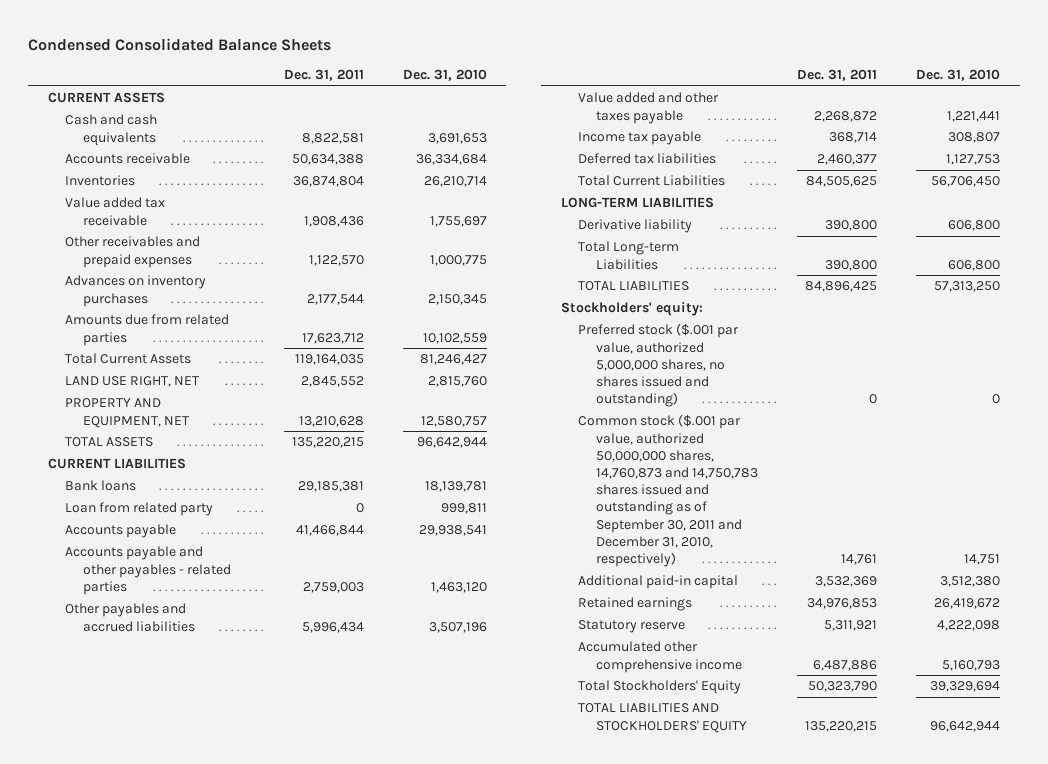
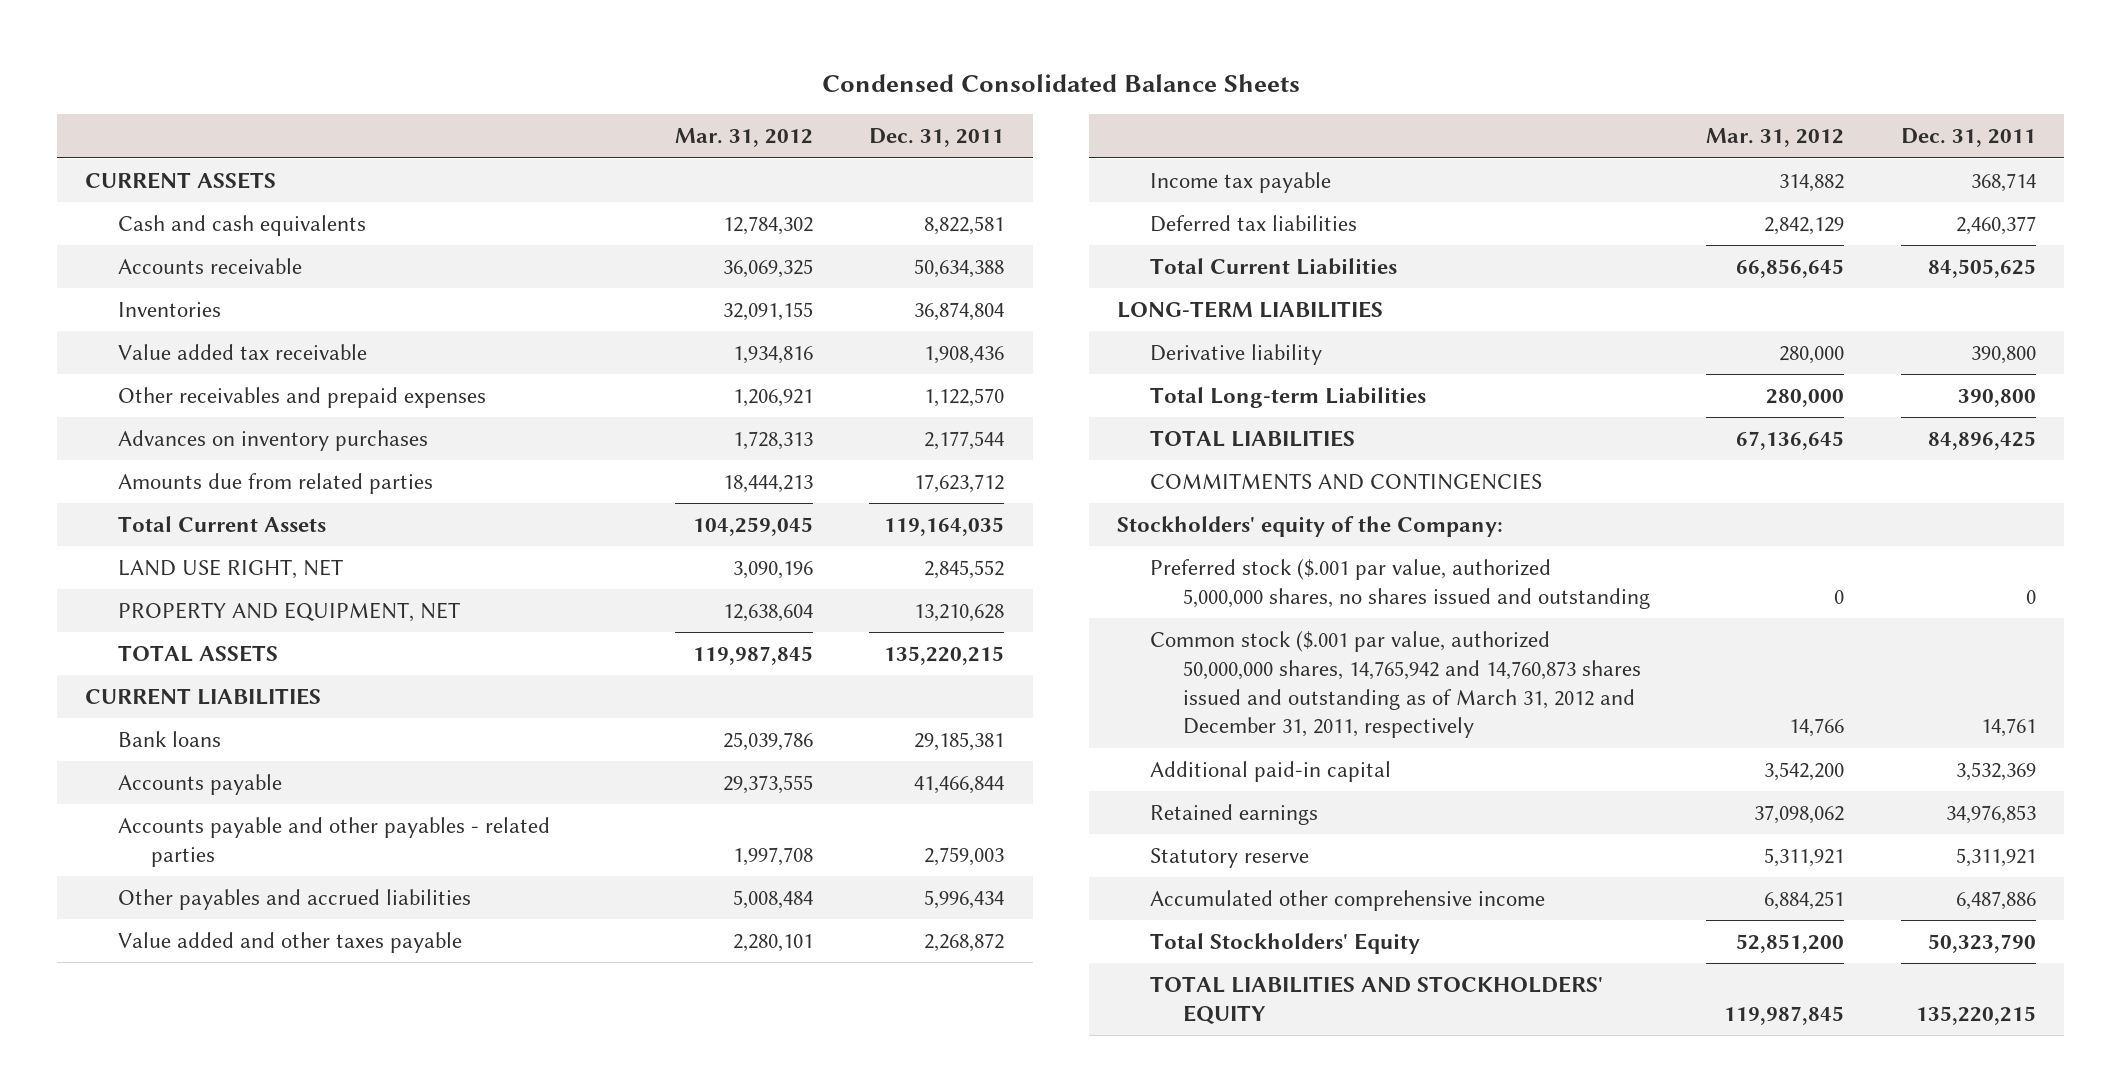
[402,69,487,82] Dec. 31, 2010 -> none
none -> [674,128,813,148] Mar. 31, 2012
[65,502,214,517] Loan from related party -> none
none -> [1149,472,1542,490] COMMITMENTS AND CONTINGENCIES
[560,302,703,317] Stockholders' equity: -> [1116,515,1503,537] Stockholders' equity of the Company:
[578,323,740,408] Preferred stock ($.001 par value, authorized 5,000,000 shares, no shares issued and outstanding) -> [1149,558,1650,609] Preferred stock ($.001 par value, authorized 5,000,000 shares, no shares issued and outstanding
[578,414,758,567] Common stock ($.001 par value, authorized 50,000,000 shares, 14,760,873 and 14,750,783 shares issued and outstanding as of September 30, 2011 and December 31, 2010, respectively) -> [1149,630,1641,739] Common stock ($.001 par value, authorized 50,000,000 shares, 14,765,942 and 14,760,873 shares issued and outstanding as of March 31, 2012 and December 31, 2011, respectively

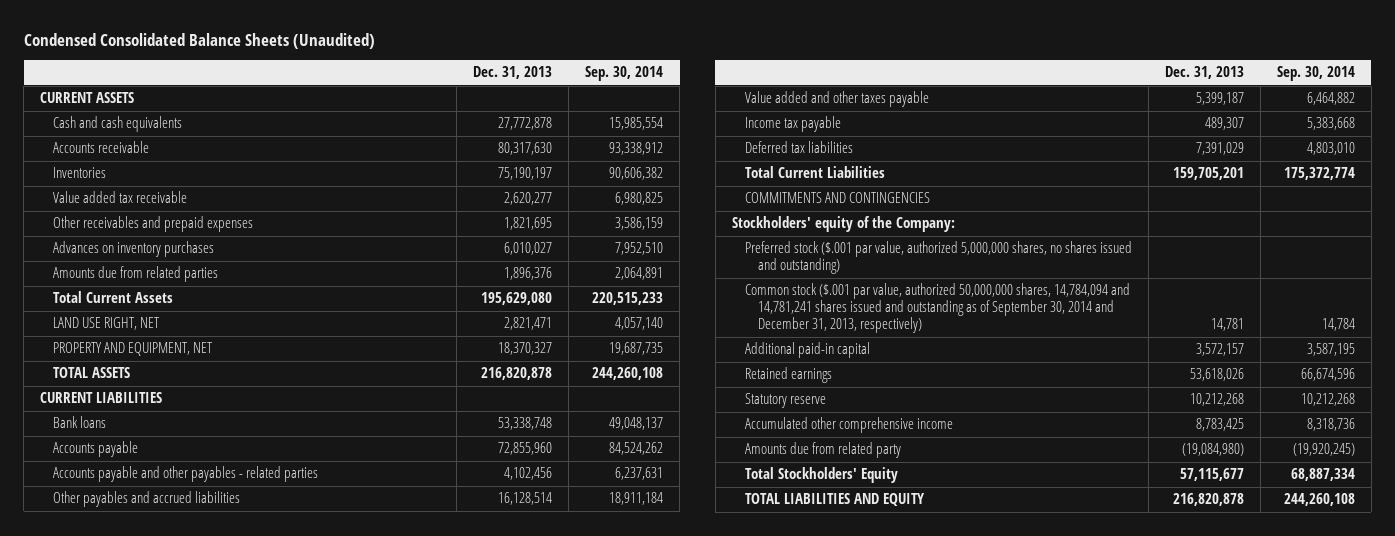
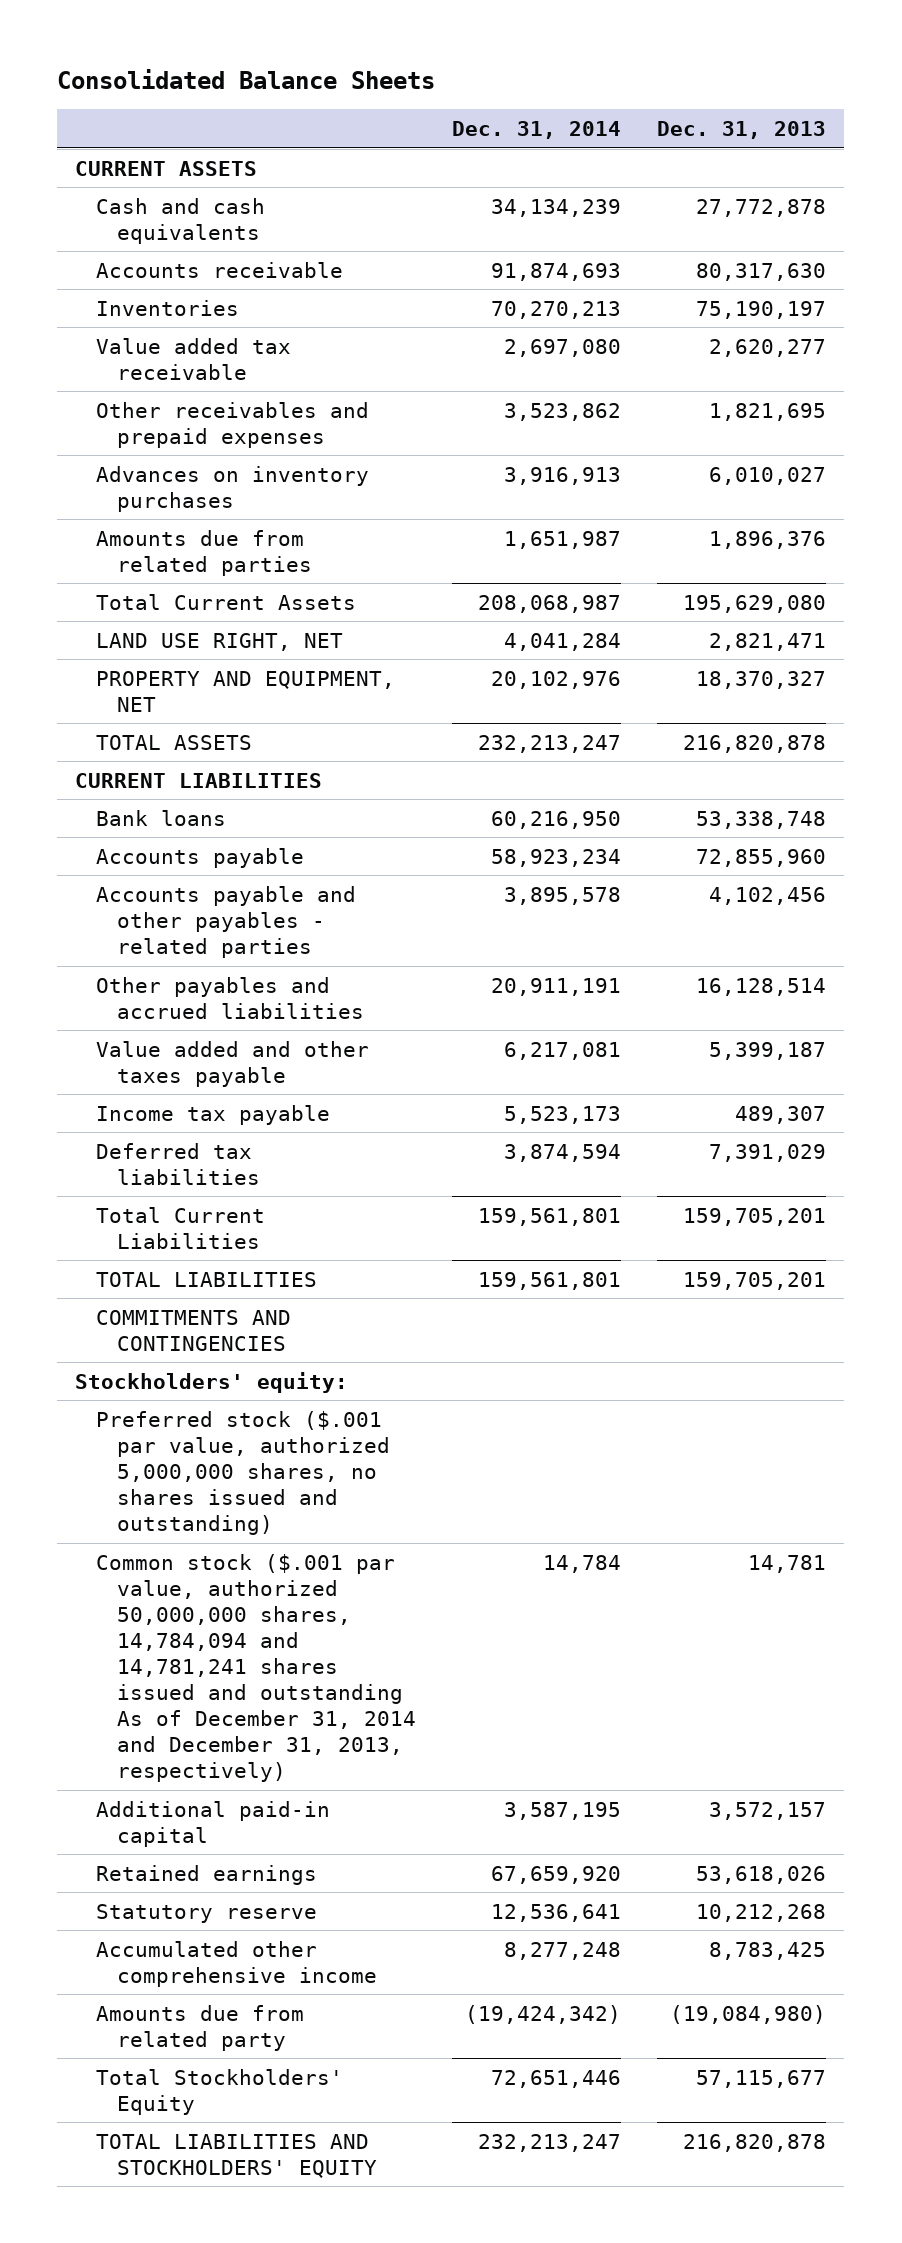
[23,32,375,49] Condensed Consolidated Balance Sheets (Unaudited) -> [57,69,436,90] Consolidated Balance Sheets
[585,66,664,82] Sep. 30, 2014 -> none
none -> [451,121,621,140] Dec. 31, 2014
none -> [96,1271,318,1287] TOTAL LIABILITIES
[731,216,955,233] Stockholders' equity of the Company: -> [75,1371,349,1393] Stockholders' equity:
[744,283,1130,334] Common stock ($.001 par value, authorized 50,000,000 shares, 14,784,094 and 14,781,241 shares issued and outstanding as of September 30, 2014 and December 31, 2013, respectively) -> [96,1553,416,1783] Common stock ($.001 par value, authorized 50,000,000 shares, 14,784,094 and 14,781,241 shares issued and outstanding As of December 31, 2014 and December 31, 2013, respectively)
[744,493,925,507] TOTAL LIABILITIES AND EQUITY -> [96,2133,377,2178] TOTAL LIABILITIES AND STOCKHOLDERS' EQUITY

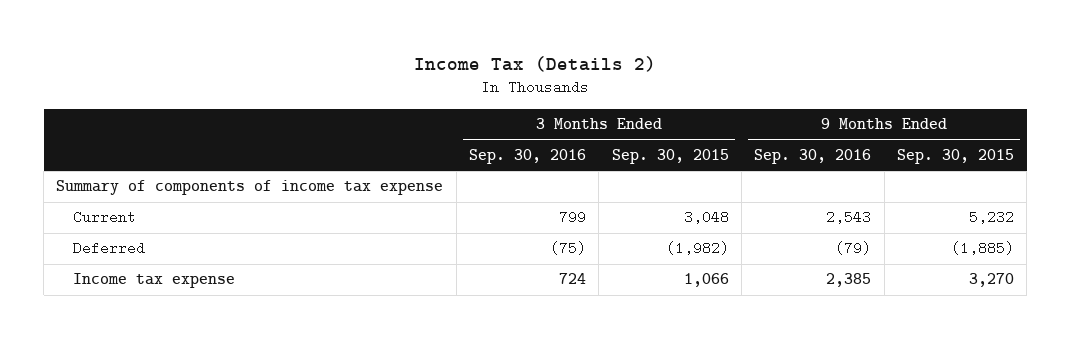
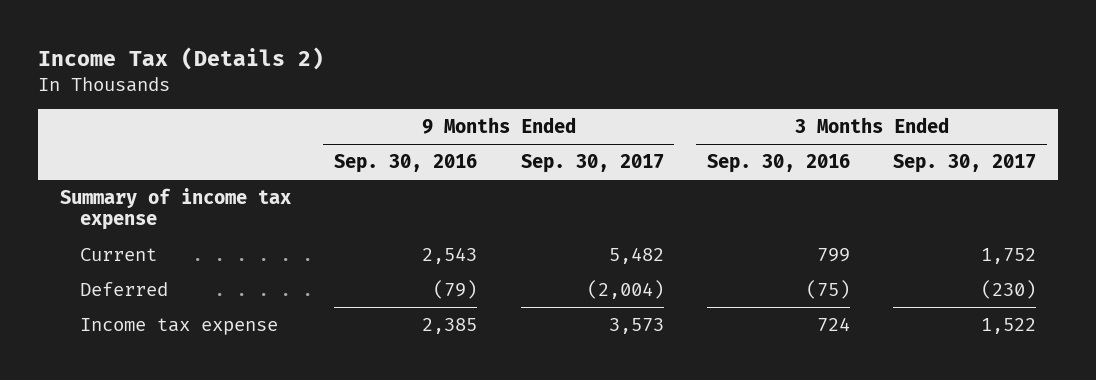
[611,149,729,165] Sep. 30, 2015 -> none
[896,149,1014,165] Sep. 30, 2015 -> none
none -> [520,154,664,174] Sep. 30, 2017
none -> [893,154,1037,174] Sep. 30, 2017
[56,180,444,196] Summary of components of income tax expense -> [59,187,291,231] Summary of income tax expense

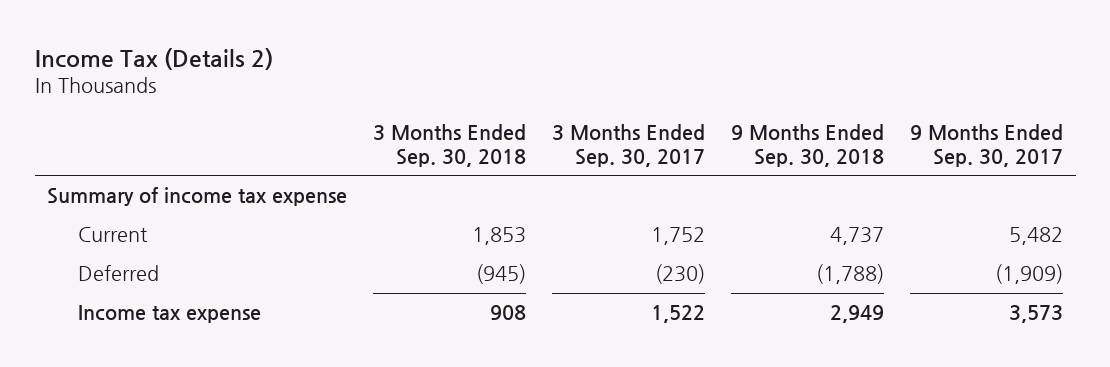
[334,154,478,174] Sep. 30, 2016 -> none
[706,154,850,174] Sep. 30, 2016 -> none
none -> [373,123,527,168] 3 Months Ended Sep. 30, 2018
none -> [731,123,885,168] 9 Months Ended Sep. 30, 2018
[586,279,664,299] (2,004) -> [994,264,1063,285] (1,909)

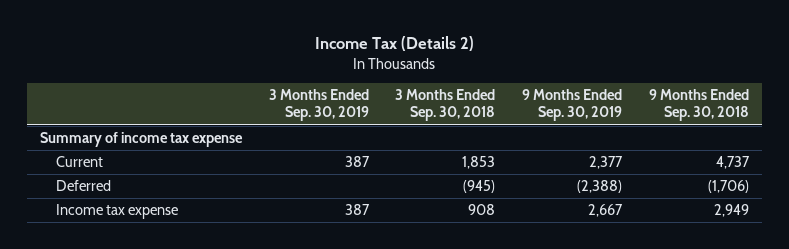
[552,123,706,168] 3 Months Ended Sep. 30, 2017 -> none
[909,123,1063,168] 9 Months Ended Sep. 30, 2017 -> none
none -> [268,89,369,122] 3 Months Ended Sep. 30, 2019
none -> [522,89,623,122] 9 Months Ended Sep. 30, 2019
[816,264,885,285] (1,788) -> [707,180,749,194] (1,706)

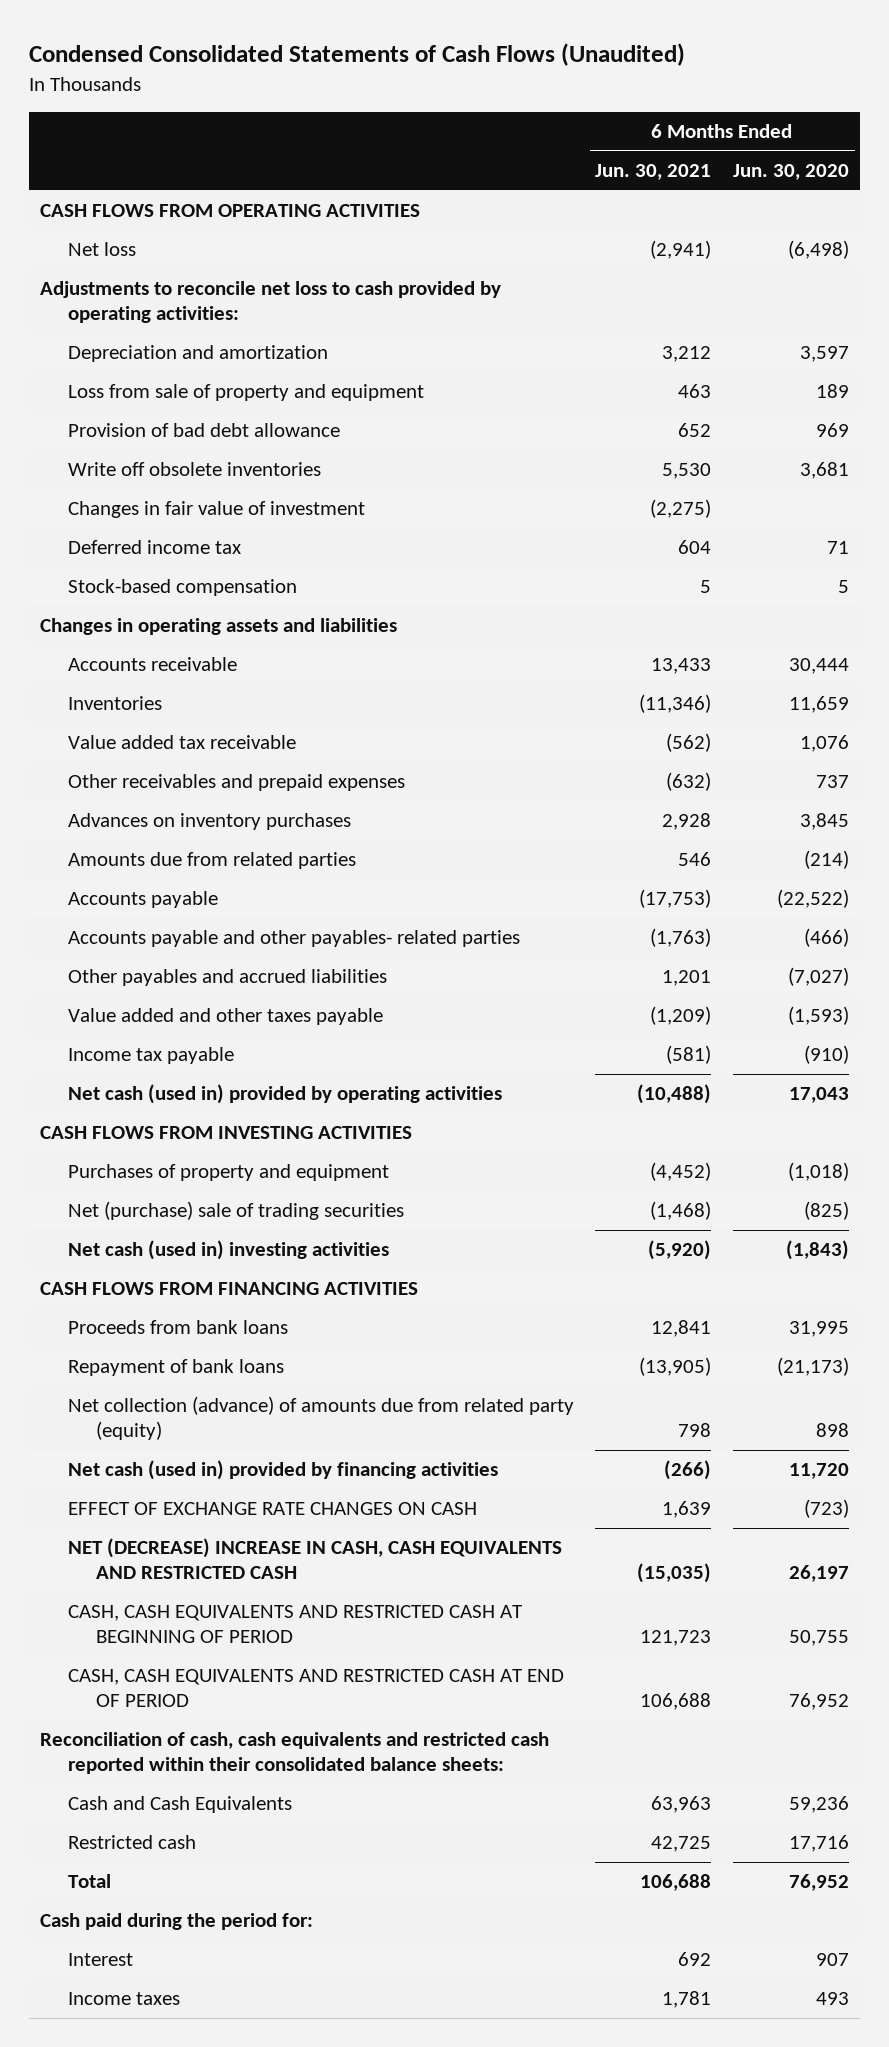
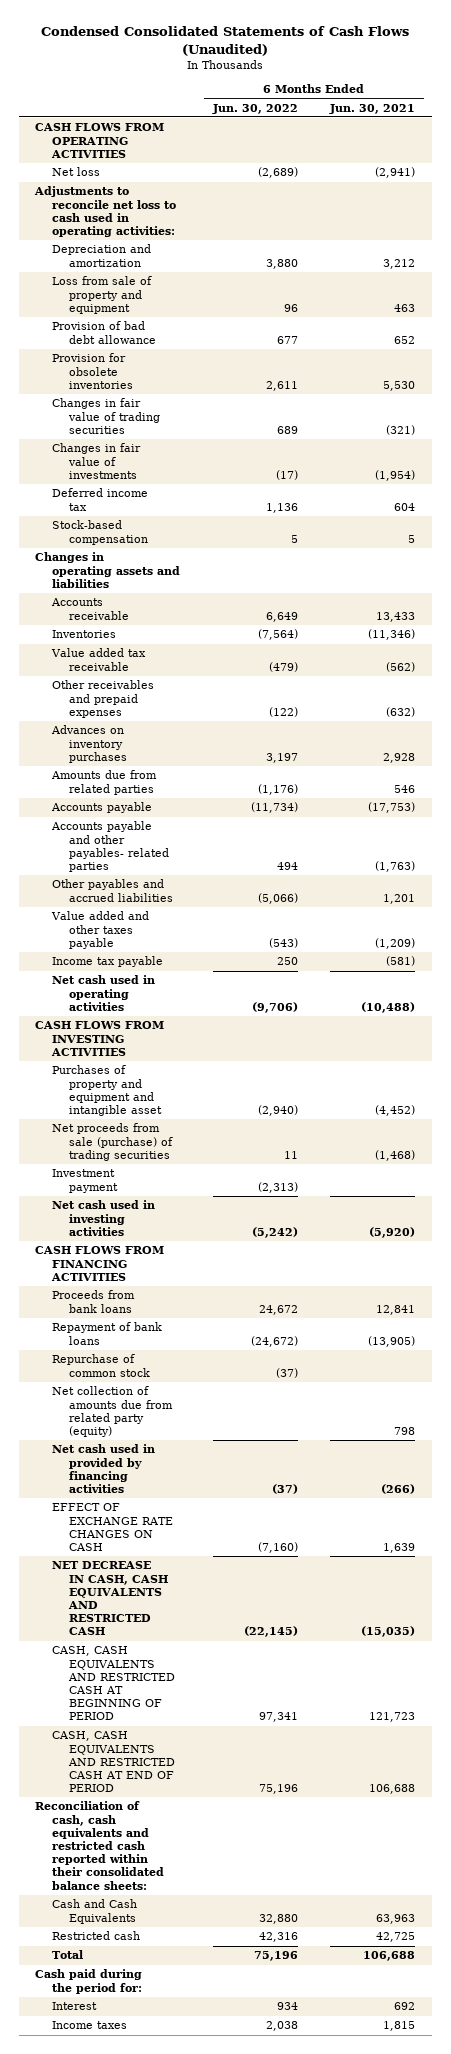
[733,164,850,181] Jun. 30, 2020 -> none
none -> [211,103,298,114] Jun. 30, 2022
[39,281,501,324] Adjustments to reconcile net loss to cash provided by operating activities: -> [34,186,176,237] Adjustments to reconcile net loss to cash used in operating activities:
[67,462,321,477] Write off obsolete inventories -> [51,353,133,389] Provision for obsolete inventories
none -> [51,398,160,434] Changes in fair value of trading securities
[67,501,365,519] Changes in fair value of investment -> [51,443,141,479] Changes in fair value of investments
[650,499,712,519] (2,275) -> [375,469,416,481] (1,954)
[67,1084,502,1105] Net cash (used in) provided by operating activities -> [51,975,155,1011] Net cash used in operating activities
[67,1164,389,1182] Purchases of property and equipment -> [51,1065,162,1116] Purchases of property and equipment and intangible asset
[67,1201,404,1221] Net (purchase) sale of trading securities -> [51,1123,173,1161] Net proceeds from sale (purchase) of trading securities
none -> [51,1169,118,1193] Investment payment
[67,1240,389,1261] Net cash (used in) investing activities -> [51,1200,155,1236] Net cash used in investing activities
none -> [51,1354,150,1377] Repurchase of common stock
[67,1396,574,1441] Net collection (advance) of amounts due from related party (equity) -> [51,1386,173,1437] Net collection of amounts due from related party (equity)
[67,1460,498,1481] Net cash (used in) provided by financing activities -> [51,1444,155,1493] Net cash used in provided by financing activities
[67,1538,562,1580] NET (DECREASE) INCREASE IN CASH, CASH EQUIVALENTS AND RESTRICTED CASH -> [51,1561,168,1636] NET DECREASE IN CASH, CASH EQUIVALENTS AND RESTRICTED CASH
[662,1991,712,2009] 1,781 -> [383,2021,416,2032] 1,815

